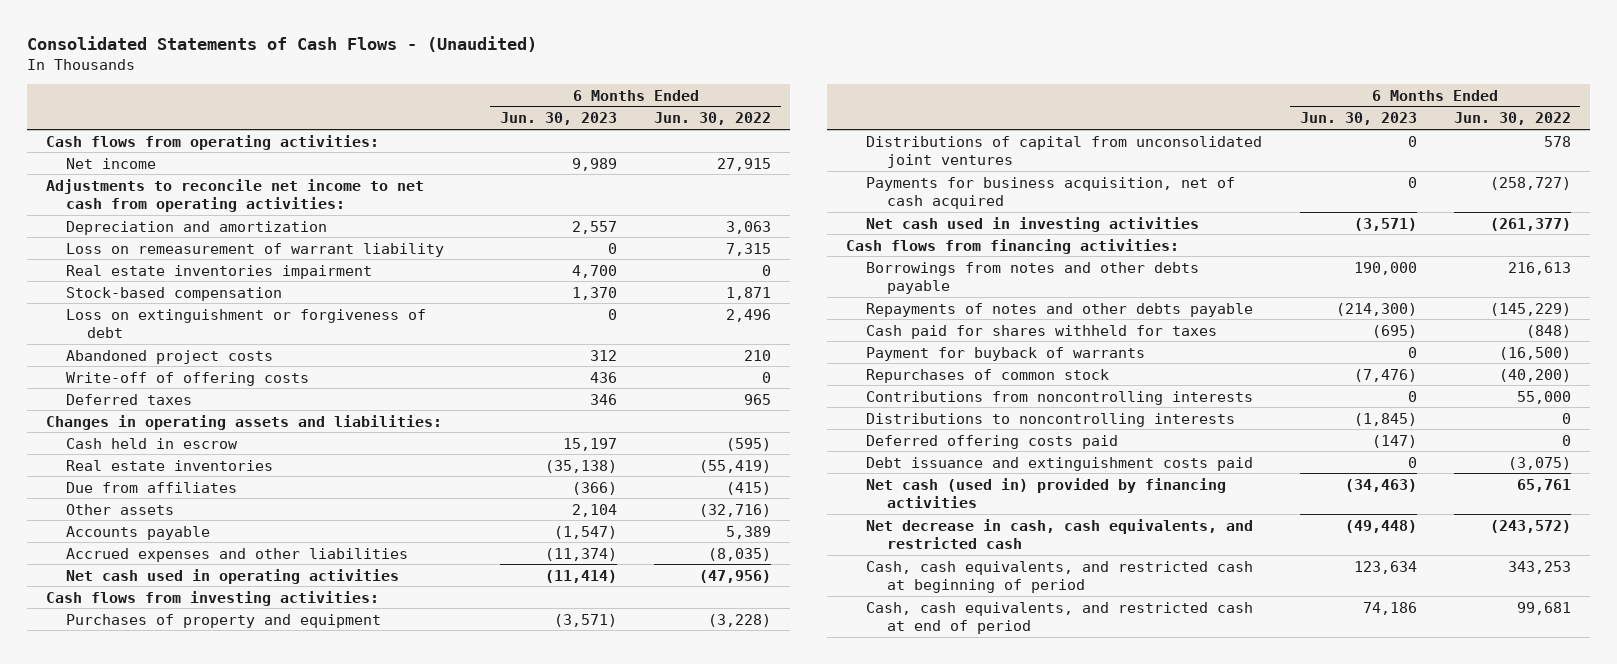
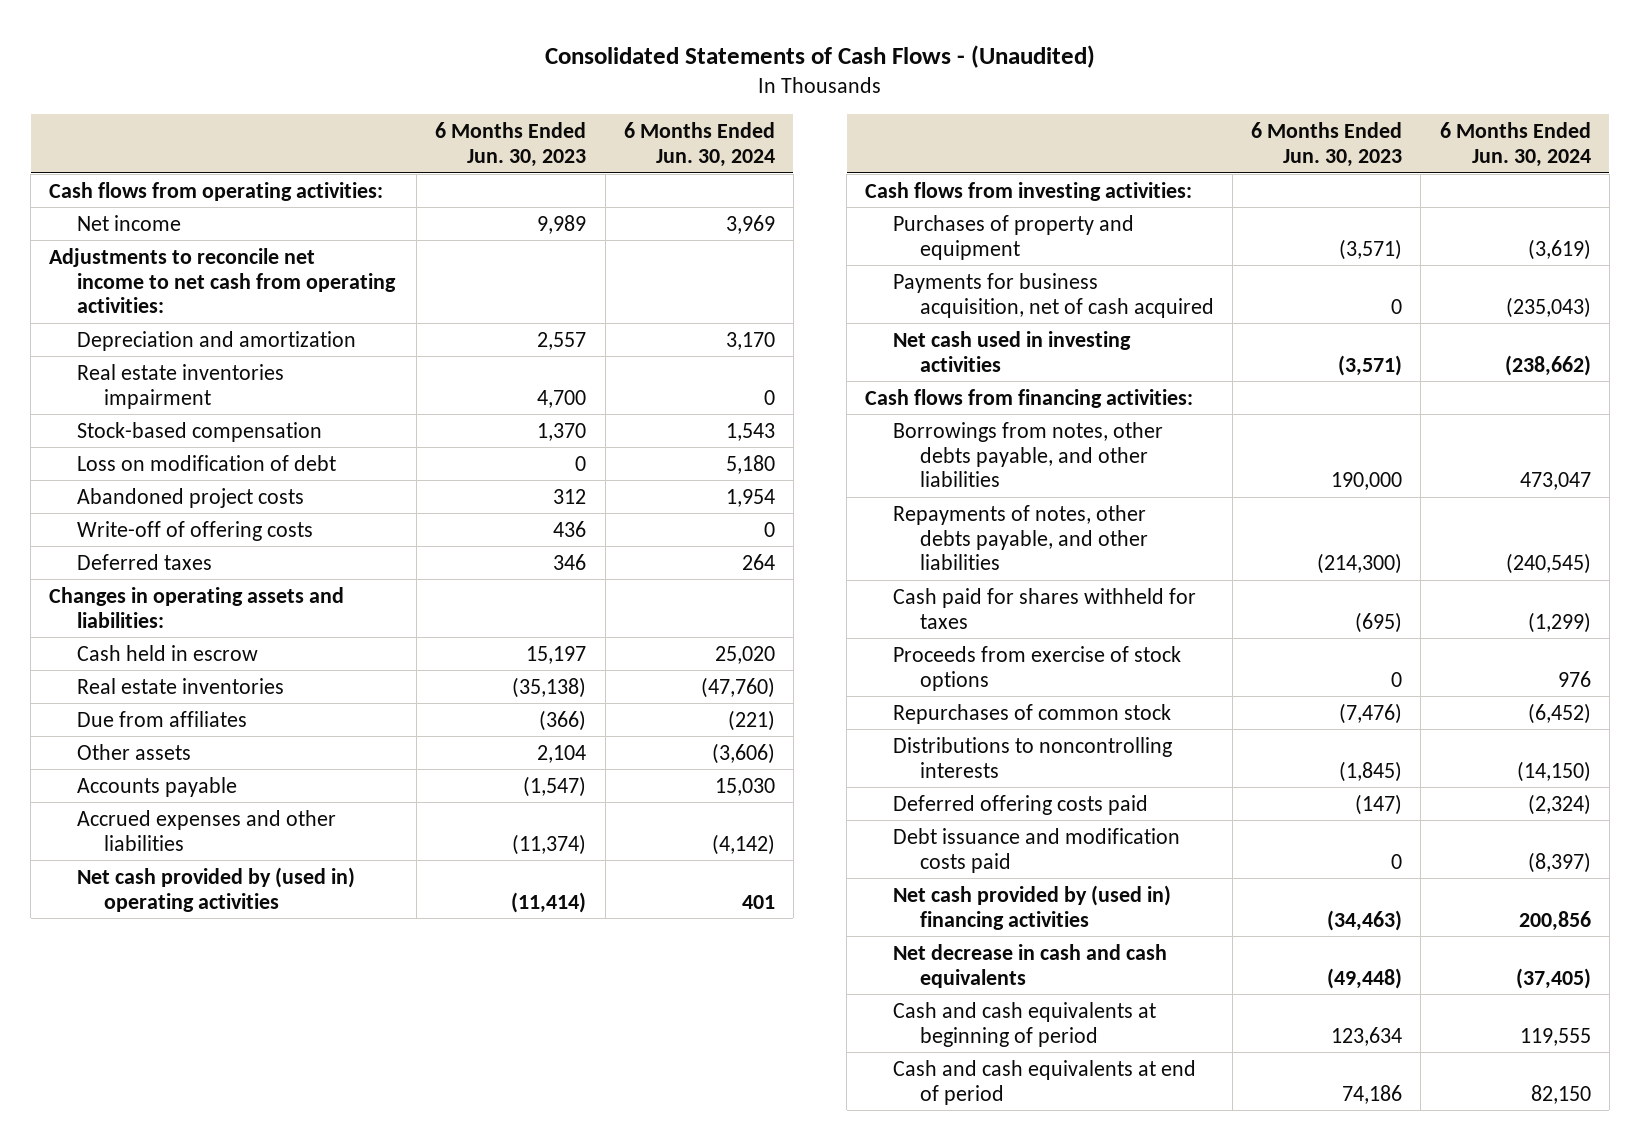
[654,112,772,126] Jun. 30, 2022 -> none
none -> [623,122,775,167] 6 Months Ended Jun. 30, 2024
[66,242,445,257] Loss on remeasurement of warrant liability -> none
[66,308,427,339] Loss on extinguishment or forgiveness of debt -> [76,454,336,471] Loss on modification of debt
[66,568,400,584] Net cash used in operating activities -> [76,866,355,912] Net cash provided by (used in) operating activities
[866,135,1263,169] Distributions of capital from unconsolidated joint ventures -> none
[866,261,1200,295] Borrowings from notes and other debts payable -> [892,421,1163,488] Borrowings from notes, other debts payable, and other liabilities
[866,302,1254,317] Repayments of notes and other debts payable -> [892,504,1149,571] Repayments of notes, other debts payable, and other liabilities
[866,346,1146,361] Payment for buyback of warrants -> none
none -> [892,645,1181,691] Proceeds from exercise of stock options
[866,390,1254,405] Contributions from noncontrolling interests -> none
[866,456,1254,471] Debt issuance and extinguishment costs paid -> [892,827,1180,873] Debt issuance and modification costs paid
[866,477,1227,509] Net cash (used in) provided by financing activities -> [892,884,1171,930] Net cash provided by (used in) financing activities
[866,518,1254,550] Net decrease in cash, cash equivalents, and restricted cash -> [892,943,1167,988] Net decrease in cash and cash equivalents
[866,560,1254,594] Cash, cash equivalents, and restricted cash at beginning of period -> [892,1001,1156,1047] Cash and cash equivalents at beginning of period
[866,601,1254,635] Cash, cash equivalents, and restricted cash at end of period -> [892,1059,1196,1105] Cash and cash equivalents at end of period

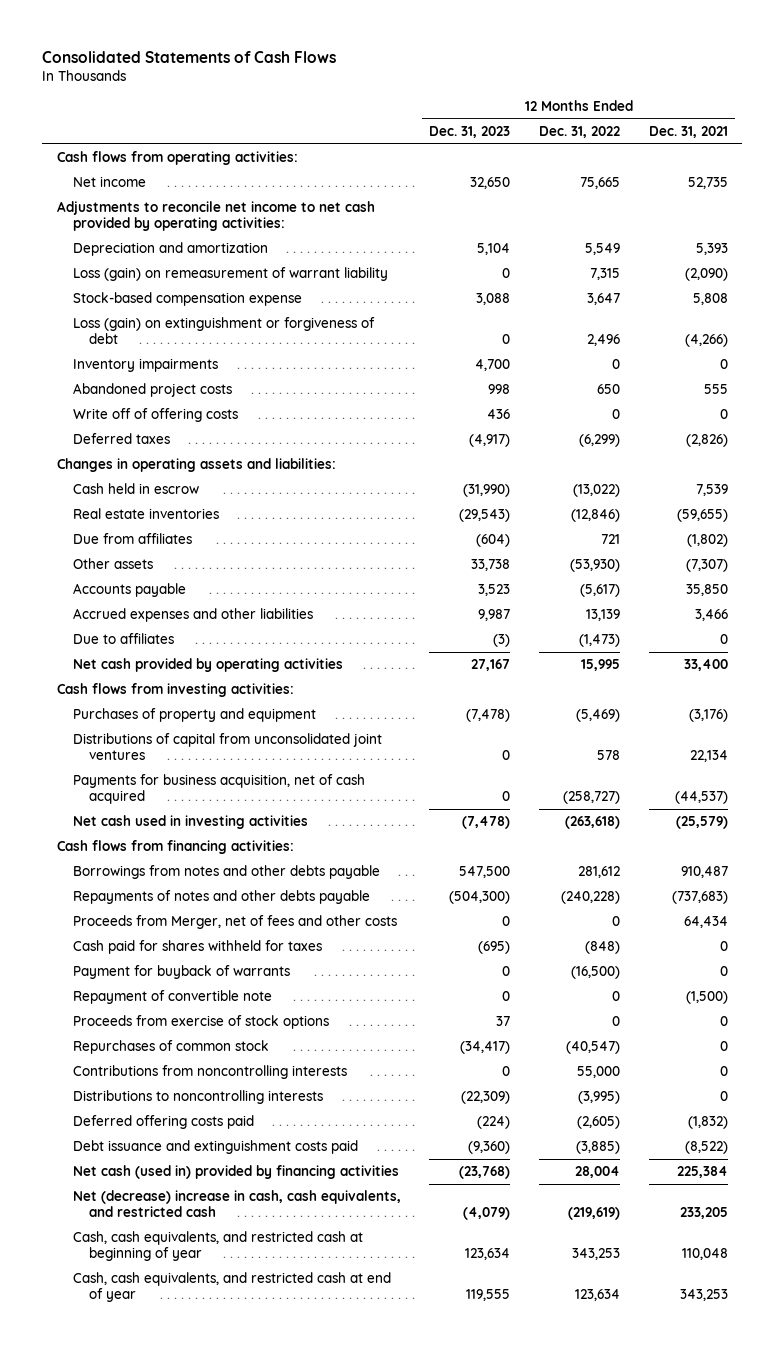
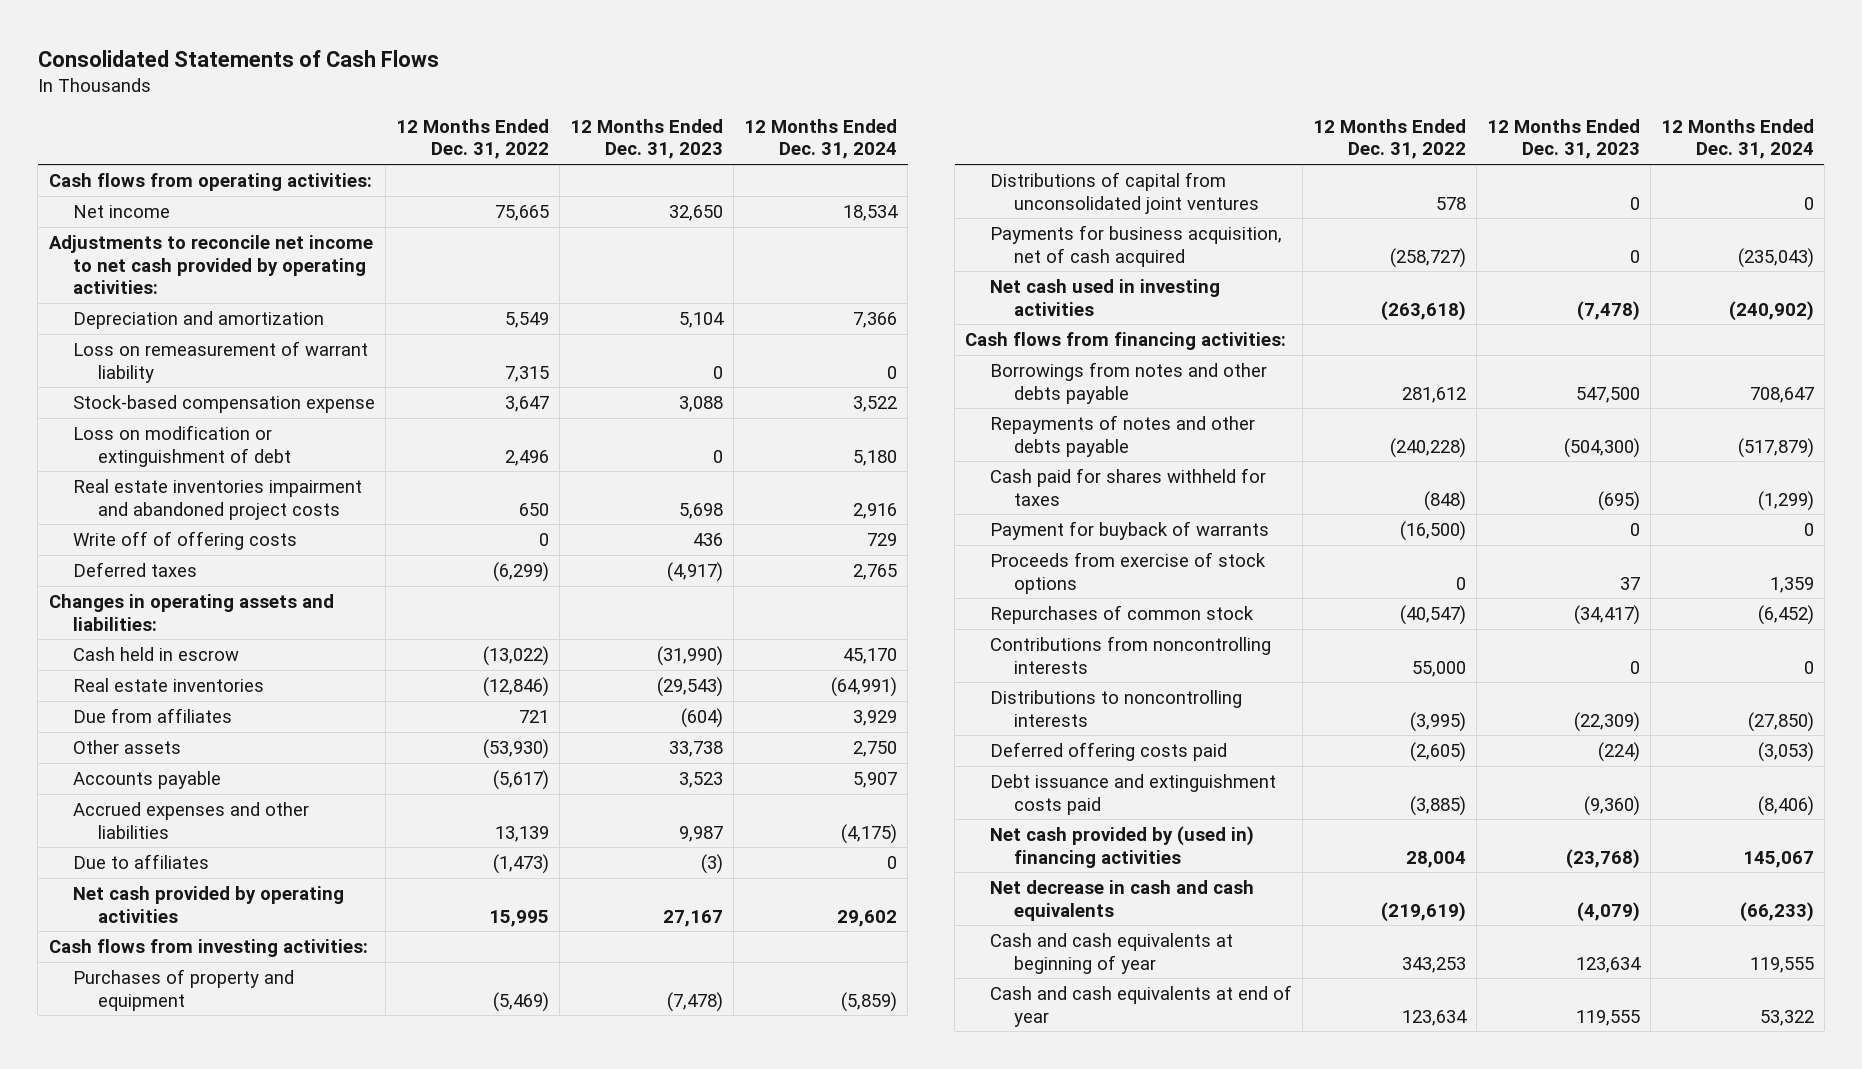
[648,125,728,138] Dec. 31, 2021 -> none
none -> [744,119,898,160] 12 Months Ended Dec. 31, 2024
[72,267,388,282] Loss (gain) on remeasurement of warrant liability -> [73,341,369,383] Loss on remeasurement of warrant liability
[72,358,218,373] Inventory impairments -> none
[72,317,375,344] Loss (gain) on extinguishment or forgiveness of debt -> [73,425,291,467] Loss on modification or extinguishment of debt
[72,383,232,398] Abandoned project costs -> [73,479,363,520] Real estate inventories impairment and abandoned project costs
[488,384,511,395] 998 -> [679,502,724,519] 5,698
[72,915,397,930] Proceeds from Merger, net of fees and other costs -> none
[72,990,272,1005] Repayment of convertible note -> none
[72,1165,399,1180] Net cash (used in) provided by financing activities -> [989,826,1254,868] Net cash provided by (used in) financing activities
[72,1190,401,1217] Net (decrease) increase in cash, cash equivalents, and restricted cash -> [989,880,1254,921] Net decrease in cash and cash equivalents
[72,1231,363,1261] Cash, cash equivalents, and restricted cash at beginning of year -> [989,933,1233,974] Cash and cash equivalents at beginning of year
[72,1272,391,1302] Cash, cash equivalents, and restricted cash at end of year -> [989,985,1292,1027] Cash and cash equivalents at end of year

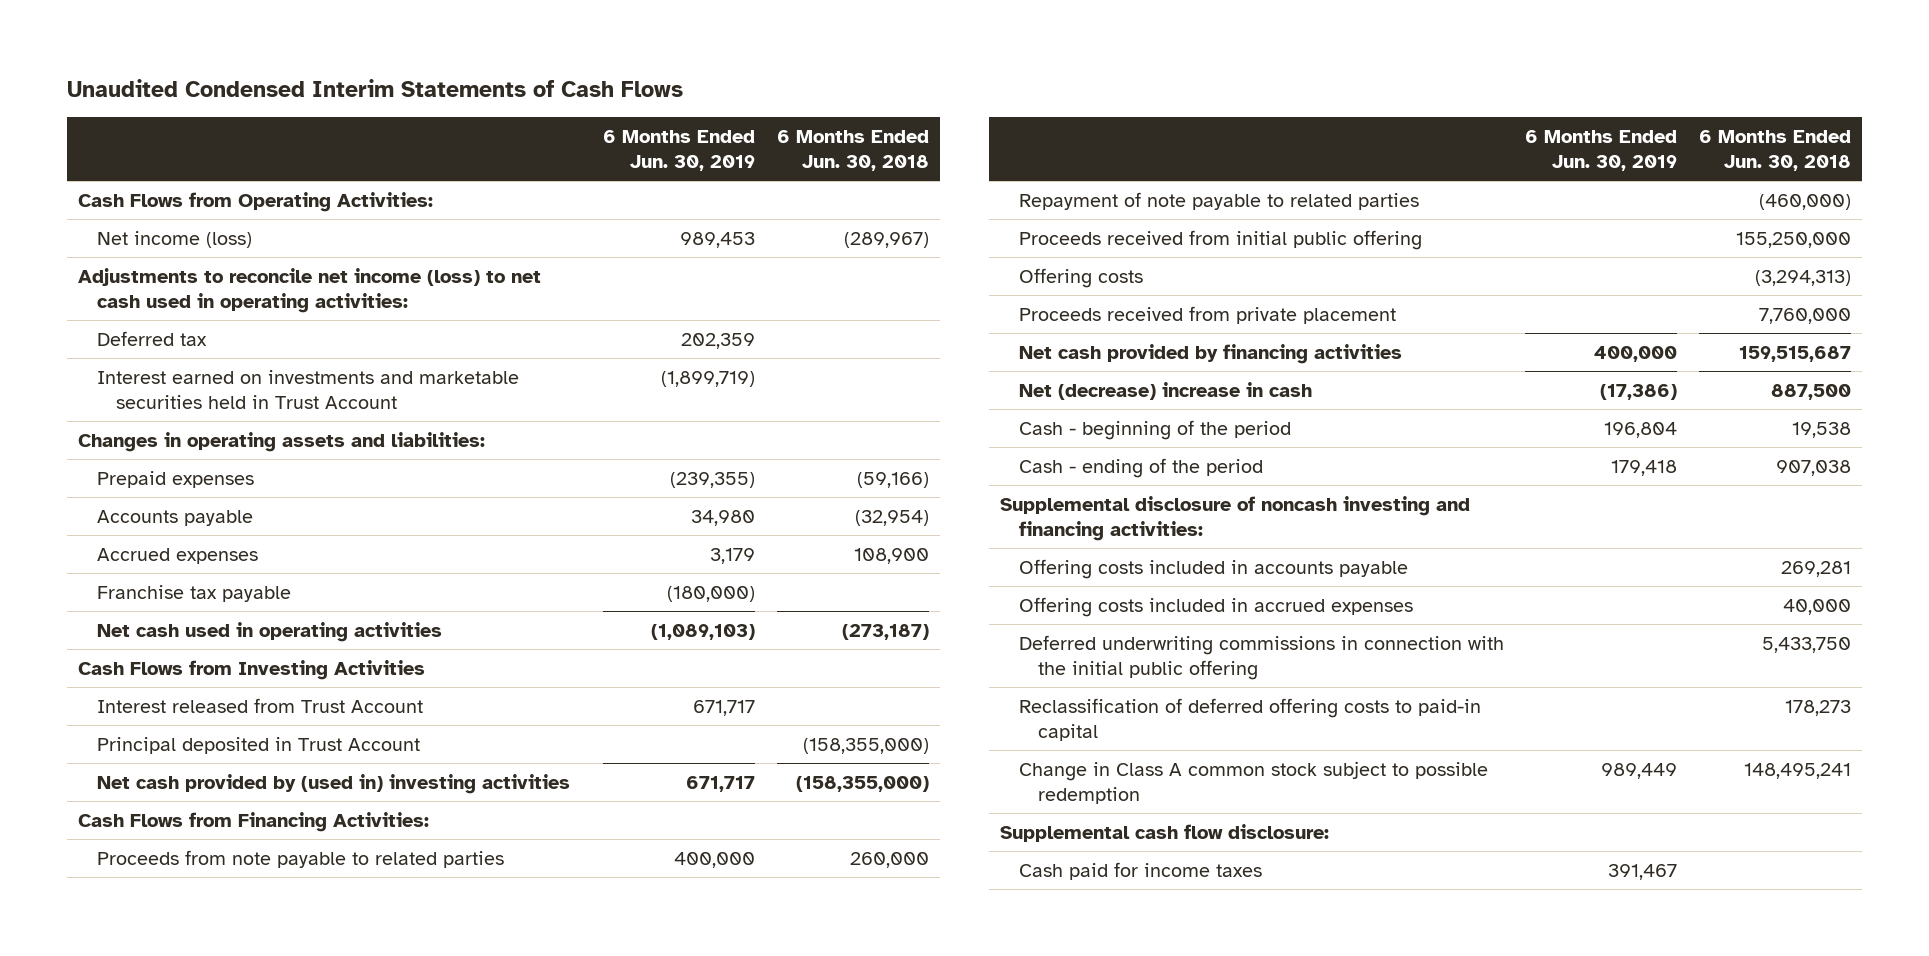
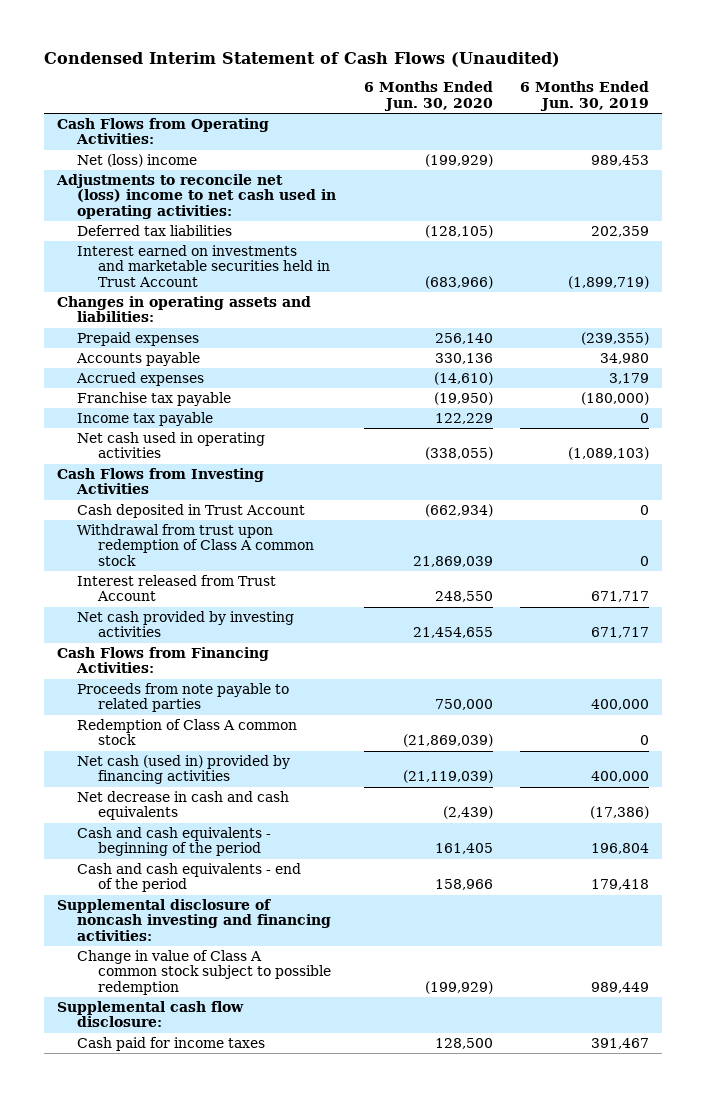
[66,79,683,98] Unaudited Condensed Interim Statements of Cash Flows -> [43,52,560,68] Condensed Interim Statement of Cash Flows (Unaudited)
[776,129,929,171] 6 Months Ended Jun. 30, 2018 -> none
none -> [363,81,493,111] 6 Months Ended Jun. 30, 2020
[96,230,252,248] Net income (loss) -> [77,153,198,167] Net (loss) income
[77,267,541,313] Adjustments to reconcile net income (loss) to net cash used in operating activities: -> [56,173,337,219] Adjustments to reconcile net (loss) income to net cash used in operating activities:
[96,330,207,346] Deferred tax -> [77,224,233,236] Deferred tax liabilities
none -> [77,411,214,426] Income tax payable
none -> [77,503,306,518] Cash deposited in Trust Account
none -> [77,523,314,566] Withdrawal from trust upon redemption of Class A common stock
[96,736,420,754] Principal deposited in Trust Account -> none
[96,773,570,794] Net cash provided by (used in) investing activities -> [77,610,295,638] Net cash provided by investing activities
[1018,191,1419,210] Repayment of note payable to related parties -> none
[1018,229,1422,250] Proceeds received from initial public offering -> none
[1018,267,1143,288] Offering costs -> none
[1018,305,1396,324] Proceeds received from private placement -> none
none -> [77,718,298,746] Redemption of Class A common stock
[1018,343,1402,364] Net cash provided by financing activities -> [77,754,291,785] Net cash (used in) provided by financing activities
[1018,381,1312,400] Net (decrease) increase in cash -> [77,790,290,821] Net decrease in cash and cash equivalents
[1018,419,1291,440] Cash - beginning of the period -> [77,826,272,857] Cash and cash equivalents - beginning of the period
[1018,457,1263,478] Cash - ending of the period -> [77,862,302,893] Cash and cash equivalents - end of the period
[1018,558,1408,579] Offering costs included in accounts payable -> none
[1018,596,1413,617] Offering costs included in accrued expenses -> none
[1018,634,1504,680] Deferred underwriting commissions in connection with the initial public offering -> none
[1018,697,1481,741] Reclassification of deferred offering costs to paid-in capital -> none
[1018,760,1488,804] Change in Class A common stock subject to possible redemption -> [77,949,331,995] Change in value of Class A common stock subject to possible redemption

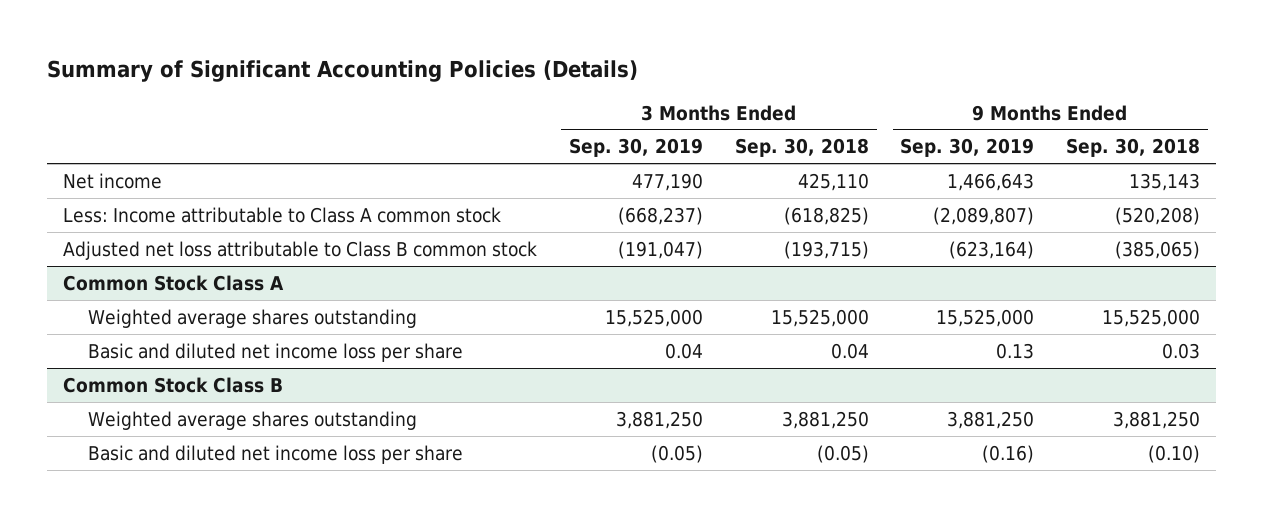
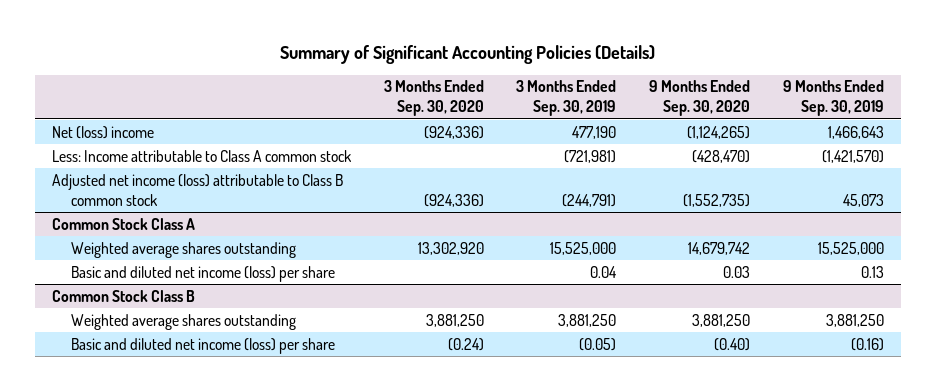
[734,138,869,158] Sep. 30, 2018 -> none
[1066,138,1201,158] Sep. 30, 2018 -> none
none -> [383,80,484,117] 3 Months Ended Sep. 30, 2020
none -> [649,80,751,117] 9 Months Ended Sep. 30, 2020
[62,172,162,189] Net income -> [51,125,154,139] Net (loss) income
[617,206,703,225] (668,237) -> [564,149,617,163] (721,981)
[933,206,1035,225] (2,089,807) -> [822,149,885,163] (1,421,570)
[62,240,537,260] Adjusted net loss attributable to Class B common stock -> [51,173,343,206] Adjusted net income (loss) attributable to Class B common stock
[617,240,703,259] (191,047) -> [562,193,617,207] (244,791)
[949,240,1035,259] (623,164) -> [843,193,885,207] 45,073
[87,342,463,362] Basic and diluted net income loss per share -> [71,265,336,282] Basic and diluted net income (loss) per share
[87,444,463,464] Basic and diluted net income loss per share -> [71,337,336,354] Basic and diluted net income (loss) per share

